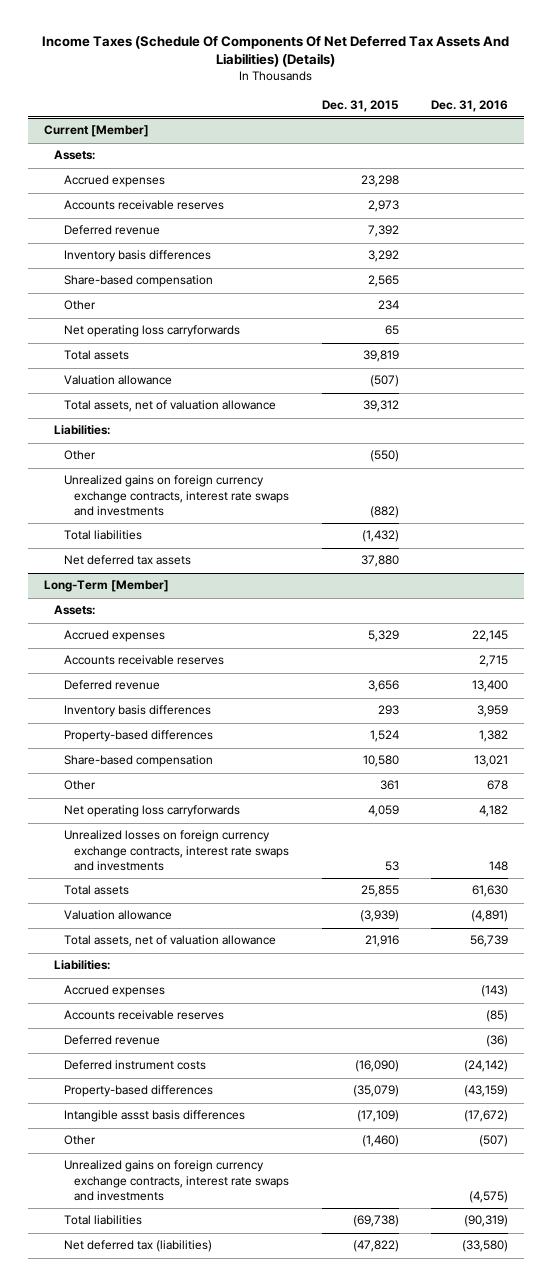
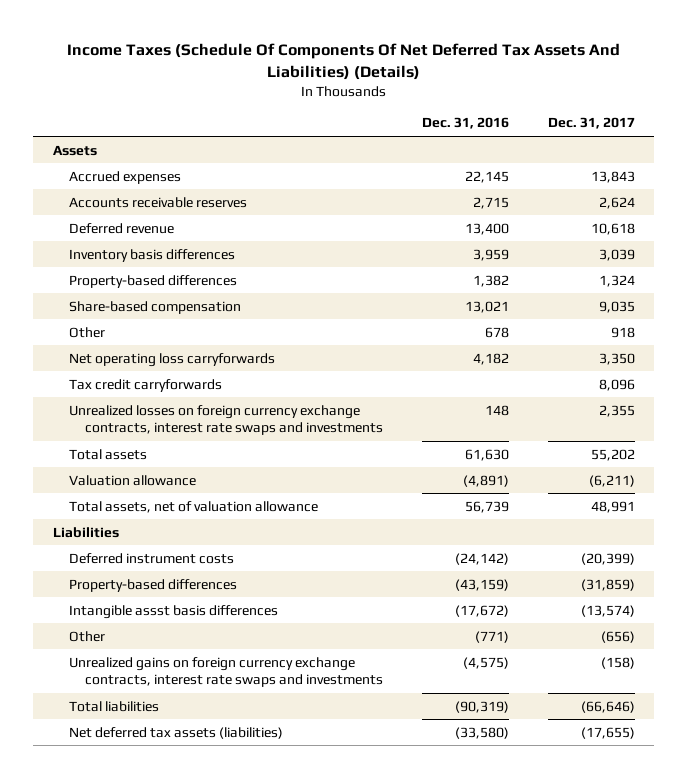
[321,99,399,112] Dec. 31, 2015 -> none
none -> [547,117,635,130] Dec. 31, 2017
[43,125,149,138] Current [Member] -> none
[64,175,166,188] Accrued expenses -> none
[64,200,225,211] Accounts receivable reserves -> none
[64,225,161,236] Deferred revenue -> none
[64,250,212,263] Inventory basis differences -> none
[64,275,214,288] Share-based compensation -> none
[64,300,97,311] Other -> none
[64,325,241,338] Net operating loss carryforwards -> none
[64,350,130,361] Total assets -> none
[64,375,173,386] Valuation allowance -> none
[64,400,277,413] Total assets, net of valuation allowance -> none
[54,425,111,436] Liabilities: -> none
[64,450,97,461] Other -> none
[64,475,290,517] Unrealized gains on foreign currency exchange contracts, interest rate swaps and investments -> none
[64,530,143,541] Total liabilities -> none
[64,555,192,566] Net deferred tax assets -> none
[43,580,169,593] Long-Term [Member] -> none
[54,605,96,616] Assets: -> none
[54,150,96,161] Assets: -> [52,144,97,156] Assets
none -> [68,378,222,392] Tax credit carryforwards
[64,985,166,998] Accrued expenses -> none
[64,1010,225,1021] Accounts receivable reserves -> none
[64,1035,161,1046] Deferred revenue -> none
[54,960,111,971] Liabilities: -> [52,526,119,538] Liabilities
[478,1135,508,1148] (507) -> [475,630,510,643] (771)
[64,1240,213,1253] Net deferred tax (liabilities) -> [68,726,283,739] Net deferred tax assets (liabilities)

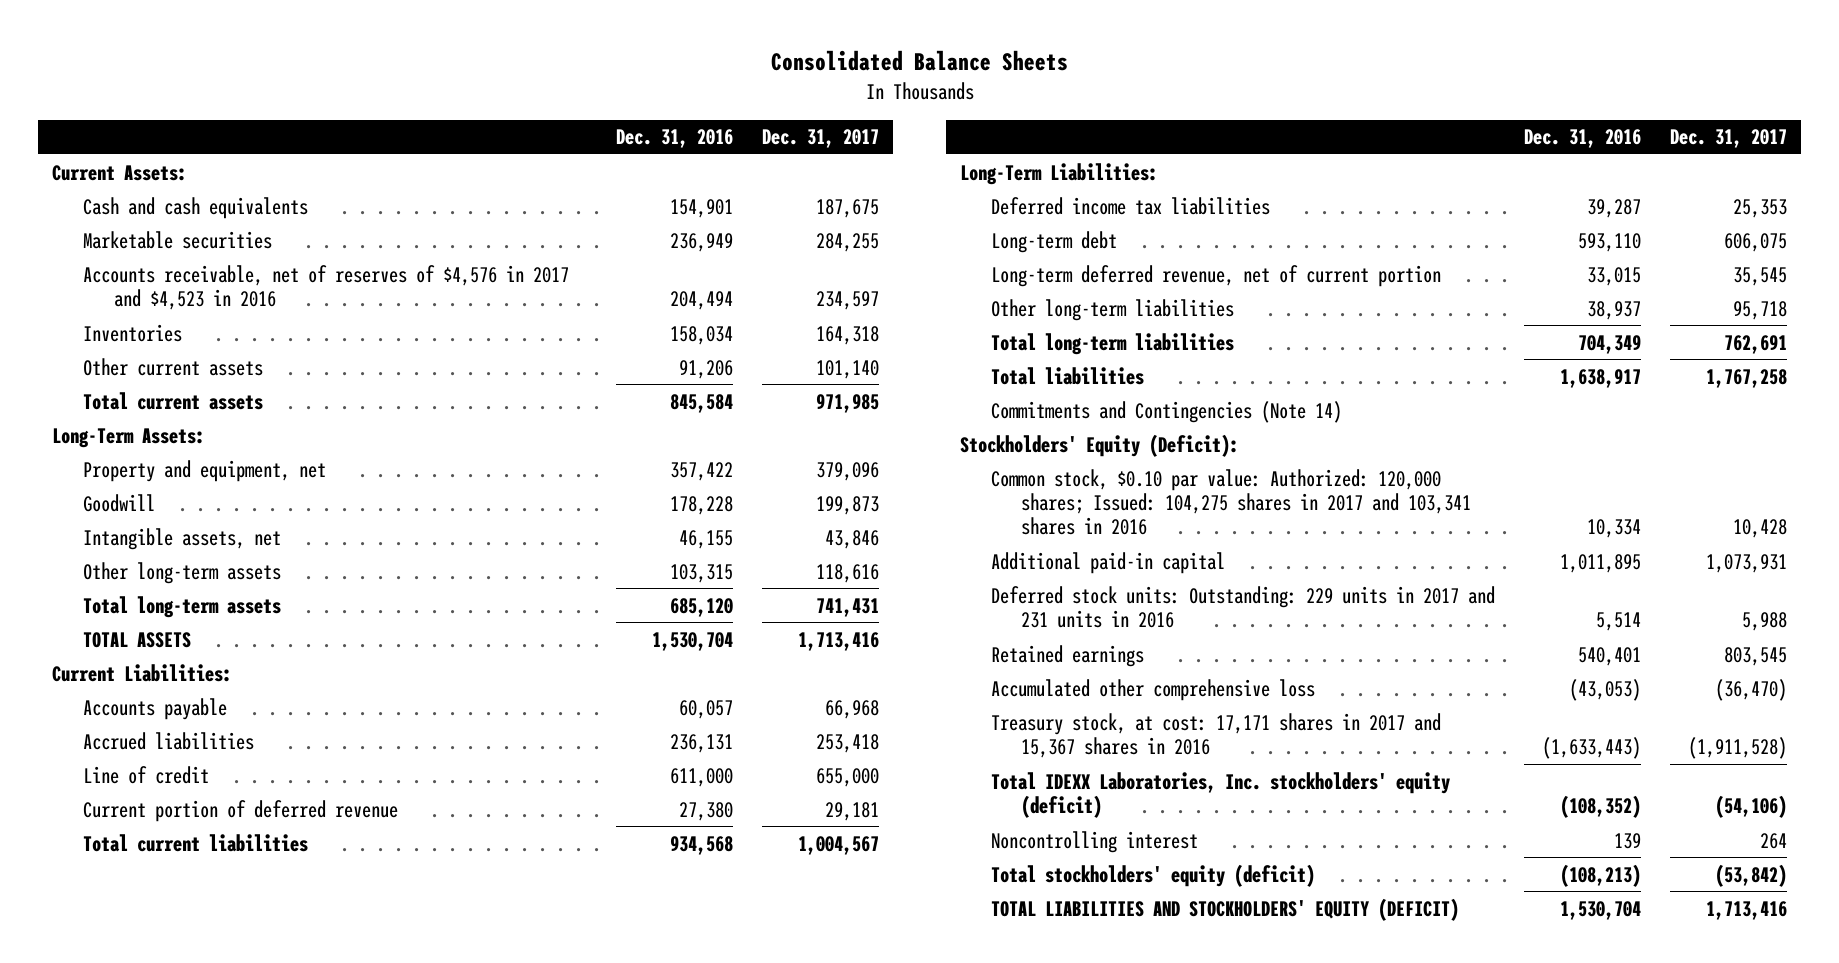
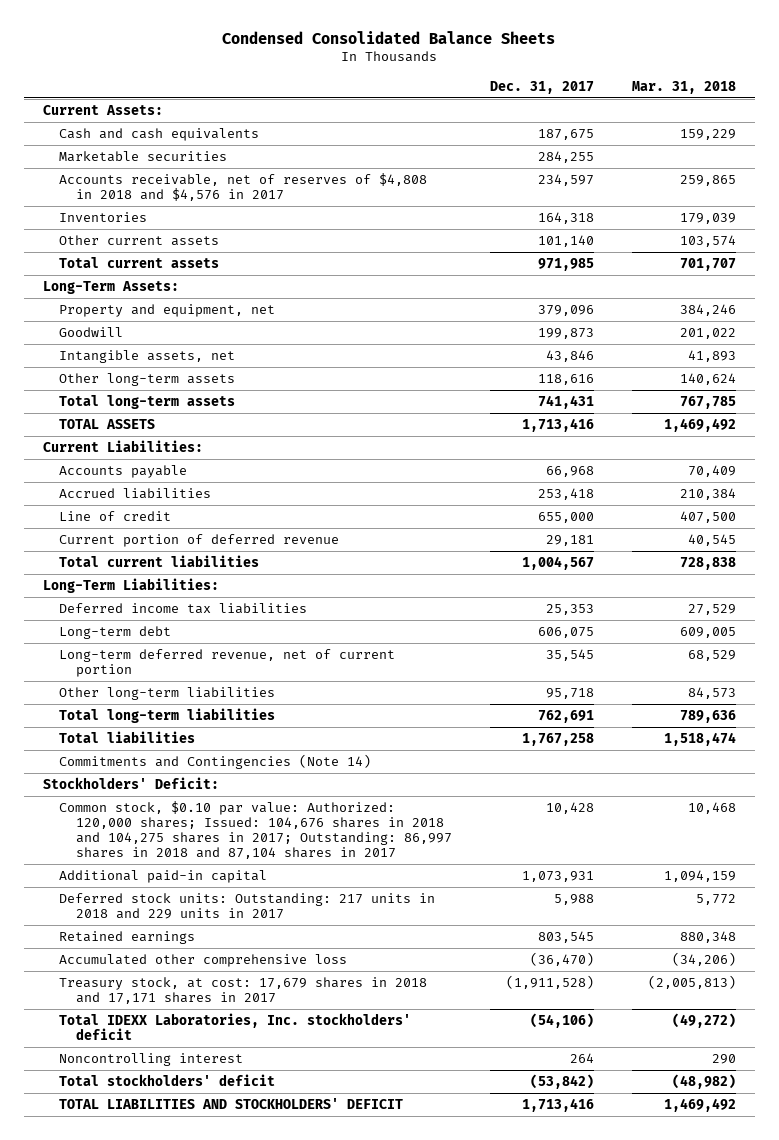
[770,50,1068,72] Consolidated Balance Sheets -> [222,30,556,44] Condensed Consolidated Balance Sheets
[615,129,733,149] Dec. 31, 2016 -> none
none -> [632,80,737,94] Mar. 31, 2018
[82,264,569,310] Accounts receivable, net of reserves of $4,576 in 2017 and $4,523 in 2016 -> [59,173,428,202] Accounts receivable, net of reserves of $4,808 in 2018 and $4,576 in 2017
[960,433,1240,457] Stockholders' Equity (Deficit): -> [42,777,219,790] Stockholders' Deficit:
[990,468,1472,535] Common stock, $0.10 par value: Authorized: 120,000 shares; Issued: 104,275 shares in 2017 and 103,341 shares in 2016 -> [59,801,453,860] Common stock, $0.10 par value: Authorized: 120,000 shares; Issued: 104,676 shares in 2018 and 104,275 shares in 2017; Outstanding: 86,997 shares in 2018 and 87,104 shares in 2017
[990,585,1495,628] Deferred stock units: Outstanding: 229 units in 2017 and 231 units in 2016 -> [59,893,436,920] Deferred stock units: Outstanding: 217 units in 2018 and 229 units in 2017
[990,712,1441,758] Treasury stock, at cost: 17,171 shares in 2017 and 15,367 shares in 2016 -> [59,977,428,1005] Treasury stock, at cost: 17,679 shares in 2018 and 17,171 shares in 2017
[990,771,1450,818] Total IDEXX Laboratories, Inc. stockholders' equity (deficit) -> [59,1013,412,1041] Total IDEXX Laboratories, Inc. stockholders' deficit
[990,863,1315,887] Total stockholders' equity (deficit) -> [59,1074,276,1087] Total stockholders' deficit
[990,897,1459,921] TOTAL LIABILITIES AND STOCKHOLDERS' EQUITY (DEFICIT) -> [59,1098,404,1110] TOTAL LIABILITIES AND STOCKHOLDERS' DEFICIT

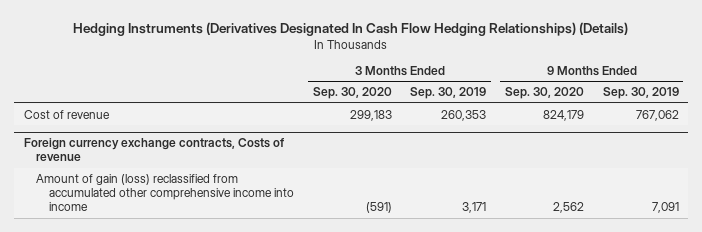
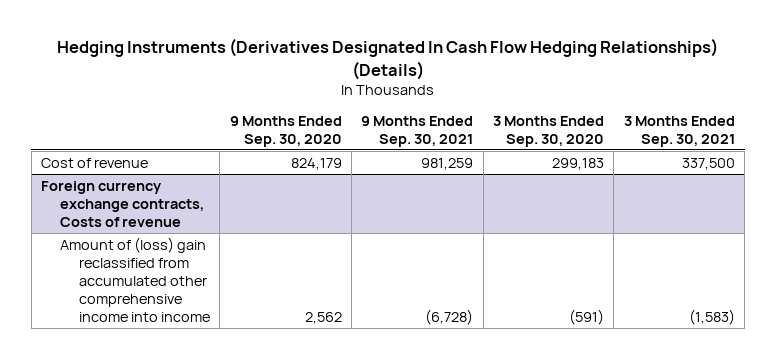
[410,87,487,100] Sep. 30, 2019 -> none
[602,87,679,100] Sep. 30, 2019 -> none
none -> [361,115,474,147] 9 Months Ended Sep. 30, 2021
none -> [623,115,735,147] 3 Months Ended Sep. 30, 2021
[36,173,295,212] Amount of gain (loss) reclassified from accumulated other comprehensive income into income -> [59,236,210,322] Amount of (loss) gain reclassified from accumulated other comprehensive income into income

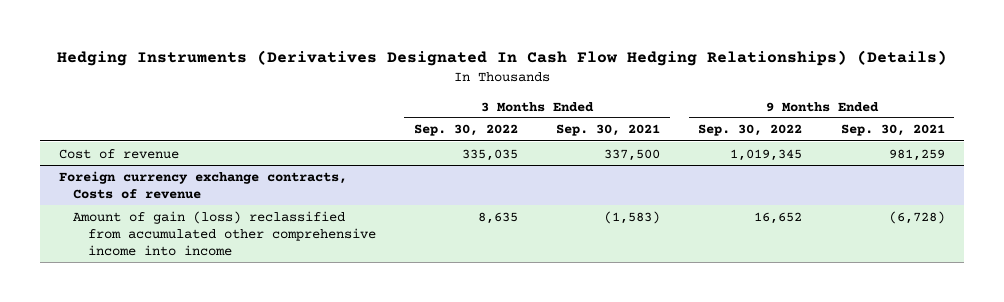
[229,115,342,147] 9 Months Ended Sep. 30, 2020 -> none
[493,115,605,147] 3 Months Ended Sep. 30, 2020 -> none
none -> [413,124,518,137] Sep. 30, 2022
none -> [698,124,803,137] Sep. 30, 2022
[59,236,210,322] Amount of (loss) gain reclassified from accumulated other comprehensive income into income -> [73,210,376,256] Amount of gain (loss) reclassified from accumulated other comprehensive income into income

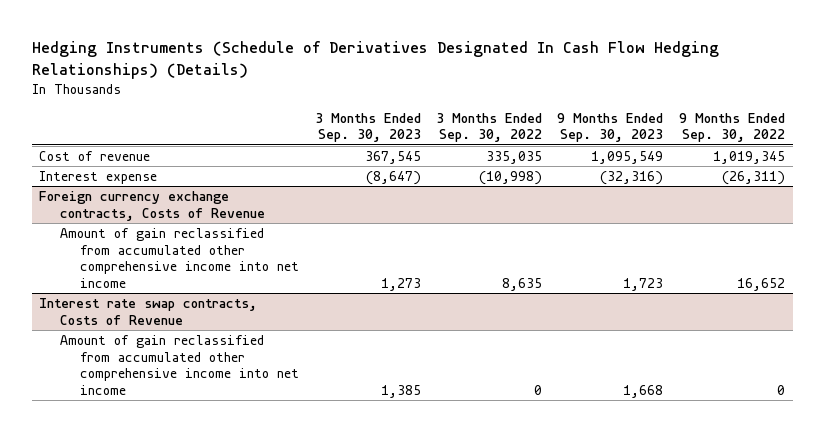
[56,49,947,66] Hedging Instruments (Derivatives Designated In Cash Flow Hedging Relationships) (Details) -> [31,41,719,79] Hedging Instruments (Schedule of Derivatives Designated In Cash Flow Hedging Relationships) (Details)
[556,124,661,137] Sep. 30, 2021 -> none
[840,124,945,137] Sep. 30, 2021 -> none
none -> [314,112,421,143] 3 Months Ended Sep. 30, 2023
none -> [557,112,664,143] 9 Months Ended Sep. 30, 2023
none -> [39,170,158,184] Interest expense
[58,170,347,199] Foreign currency exchange contracts, Costs of revenue -> [39,190,265,221] Foreign currency exchange contracts, Costs of Revenue
[73,210,376,256] Amount of gain (loss) reclassified from accumulated other comprehensive income into income -> [59,227,300,288] Amount of gain reclassified from accumulated other comprehensive income into net income
none -> [39,297,258,325] Interest rate swap contracts, Costs of Revenue
none -> [59,334,300,395] Amount of gain reclassified from accumulated other comprehensive income into net income

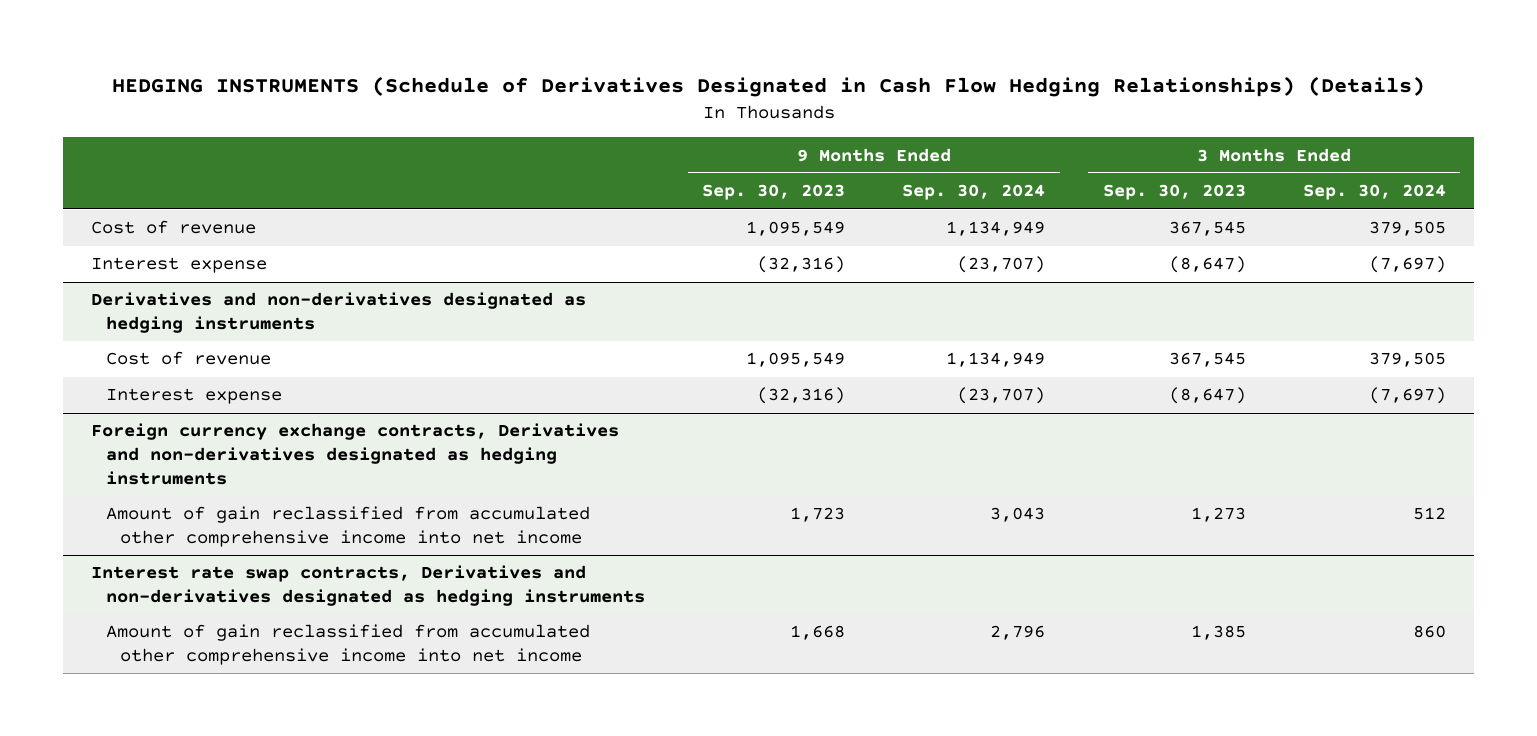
[31,41,719,79] Hedging Instruments (Schedule of Derivatives Designated In Cash Flow Hedging Relationships) (Details) -> [111,76,1425,98] HEDGING INSTRUMENTS (Schedule of Derivatives Designated in Cash Flow Hedging Relationships) (Details)
[436,112,543,143] 3 Months Ended Sep. 30, 2022 -> none
[678,112,785,143] 9 Months Ended Sep. 30, 2022 -> none
none -> [902,184,1046,201] Sep. 30, 2024
none -> [1302,184,1446,201] Sep. 30, 2024
[39,190,265,221] Foreign currency exchange contracts, Costs of Revenue -> none
none -> [91,292,587,334] Derivatives and non-derivatives designated as hedging instruments
none -> [105,351,271,366] Cost of revenue
none -> [105,388,282,405] Interest expense
none -> [91,423,620,485] Foreign currency exchange contracts, Derivatives and non-derivatives designated as hedging instruments
[39,297,258,325] Interest rate swap contracts, Costs of Revenue -> none
none -> [91,565,645,607] Interest rate swap contracts, Derivatives and non-derivatives designated as hedging instruments

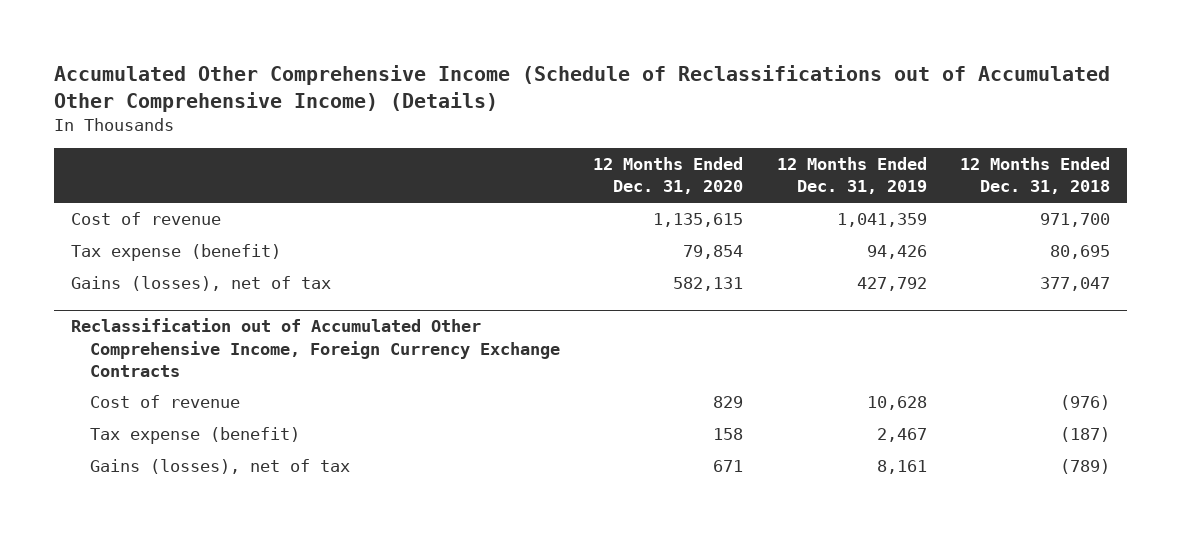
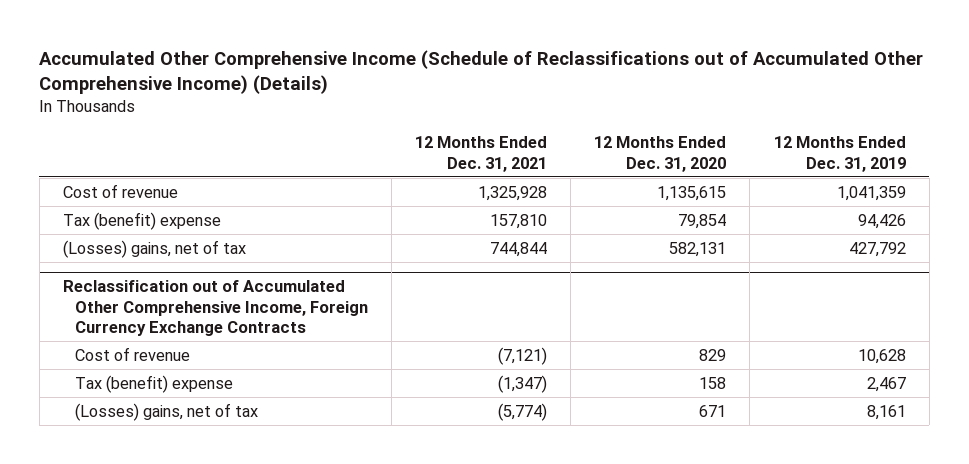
[959,157,1110,195] 12 Months Ended Dec. 31, 2018 -> none
none -> [415,136,548,172] 12 Months Ended Dec. 31, 2021
[71,244,282,262] Tax expense (benefit) -> [62,211,221,230] Tax (benefit) expense
[71,276,332,292] Gains (losses), net of tax -> [62,239,246,258] (Losses) gains, net of tax
[89,427,300,445] Tax expense (benefit) -> [74,374,233,393] Tax (benefit) expense
[89,459,350,475] Gains (losses), net of tax -> [74,402,258,421] (Losses) gains, net of tax

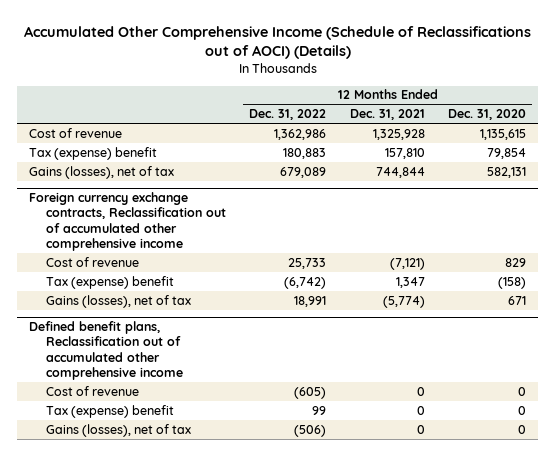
[39,49,924,94] Accumulated Other Comprehensive Income (Schedule of Reclassifications out of Accumulated Other Comprehensive Income) (Details) -> [23,25,531,60] Accumulated Other Comprehensive Income (Schedule of Reclassifications out of AOCI) (Details)
[773,136,906,172] 12 Months Ended Dec. 31, 2019 -> none
none -> [249,109,327,121] Dec. 31, 2022
[62,211,221,230] Tax (benefit) expense -> [29,146,158,160] Tax (expense) benefit
[62,239,246,258] (Losses) gains, net of tax -> [29,165,175,179] Gains (losses), net of tax
[62,280,368,337] Reclassification out of Accumulated Other Comprehensive Income, Foreign Currency Exchange Contracts -> [29,192,226,251] Foreign currency exchange contracts, Reclassification out of accumulated other comprehensive income
[74,374,233,393] Tax (benefit) expense -> [45,275,174,289] Tax (expense) benefit
[498,374,548,393] (1,347) -> [395,276,425,288] 1,347
[699,376,727,389] 158 -> [498,276,527,289] (158)
[74,402,258,421] (Losses) gains, net of tax -> [45,294,191,308] Gains (losses), net of tax
none -> [29,321,183,380] Defined benefit plans, Reclassification out of accumulated other comprehensive income
none -> [45,385,139,396] Cost of revenue
none -> [45,404,174,418] Tax (expense) benefit
none -> [45,423,191,437] Gains (losses), net of tax

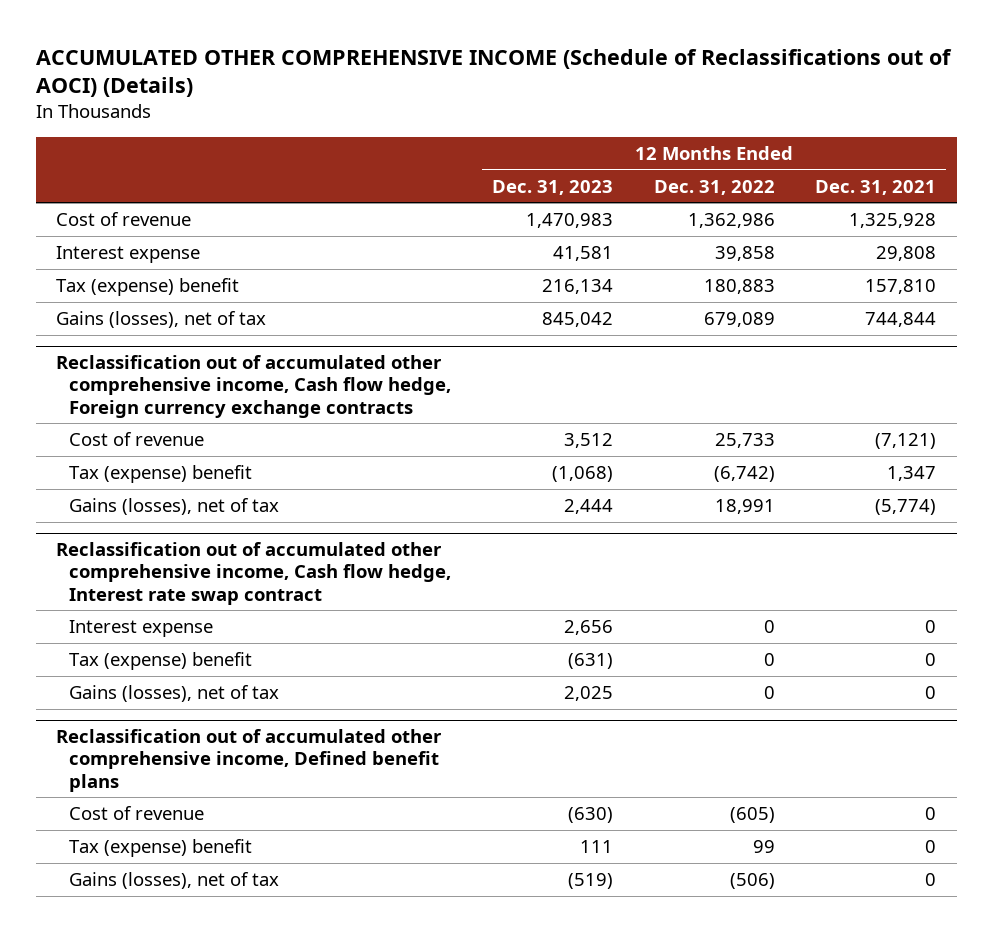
[23,25,531,60] Accumulated Other Comprehensive Income (Schedule of Reclassifications out of AOCI) (Details) -> [35,48,952,98] ACCUMULATED OTHER COMPREHENSIVE INCOME (Schedule of Reclassifications out of AOCI) (Details)
[448,109,527,121] Dec. 31, 2020 -> none
none -> [491,179,613,195] Dec. 31, 2023
none -> [56,246,201,264] Interest expense
[29,192,226,251] Foreign currency exchange contracts, Reclassification out of accumulated other comprehensive income -> [56,355,452,418] Reclassification out of accumulated other comprehensive income, Cash flow hedge, Foreign currency exchange contracts
none -> [56,542,452,605] Reclassification out of accumulated other comprehensive income, Cash flow hedge, Interest rate swap contract
none -> [69,620,214,638] Interest expense
none -> [69,652,253,671] Tax (expense) benefit
none -> [69,685,280,703] Gains (losses), net of tax
[29,321,183,380] Defined benefit plans, Reclassification out of accumulated other comprehensive income -> [56,729,443,792] Reclassification out of accumulated other comprehensive income, Defined benefit plans

